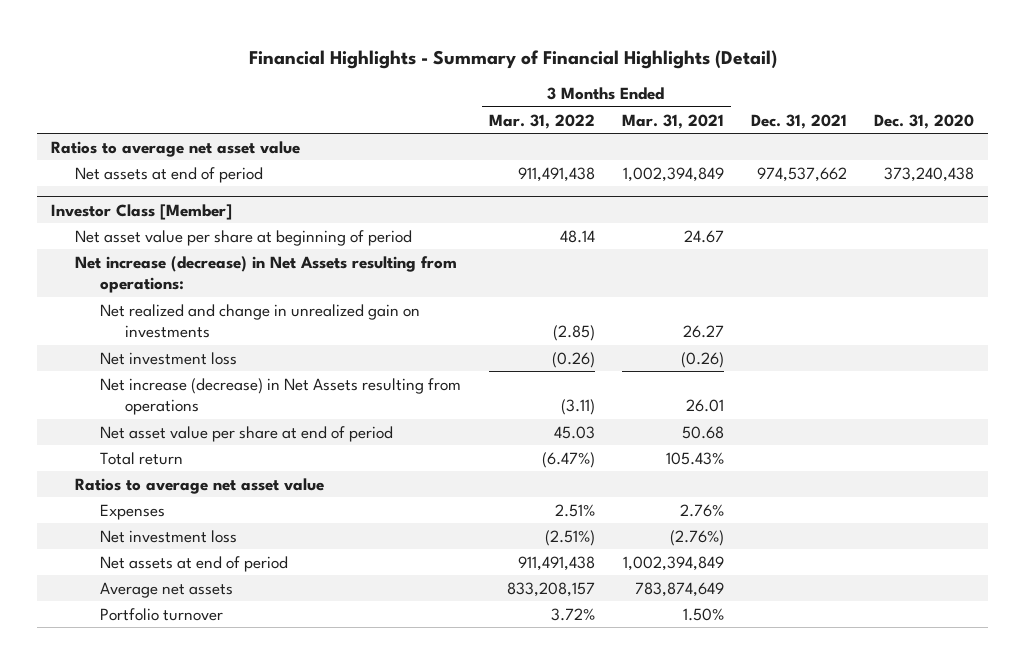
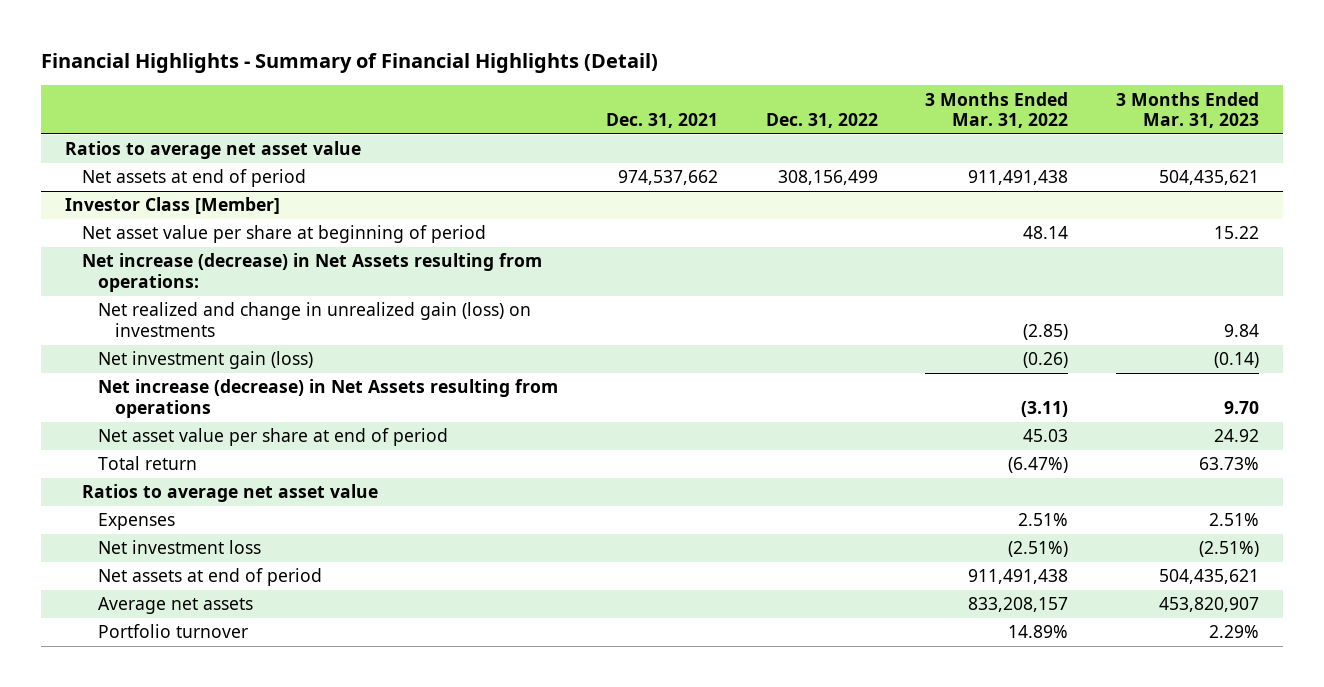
[621,113,724,129] Mar. 31, 2021 -> none
[874,113,975,129] Dec. 31, 2020 -> none
none -> [765,113,878,129] Dec. 31, 2022
none -> [1115,91,1259,129] 3 Months Ended Mar. 31, 2023
[100,303,421,339] Net realized and change in unrealized gain on investments -> [98,302,532,337] Net realized and change in unrealized gain (loss) on investments
[100,351,238,365] Net investment loss -> [98,351,314,370] Net investment gain (loss)
[550,607,595,621] 3.72% -> [1008,625,1069,639] 14.89%

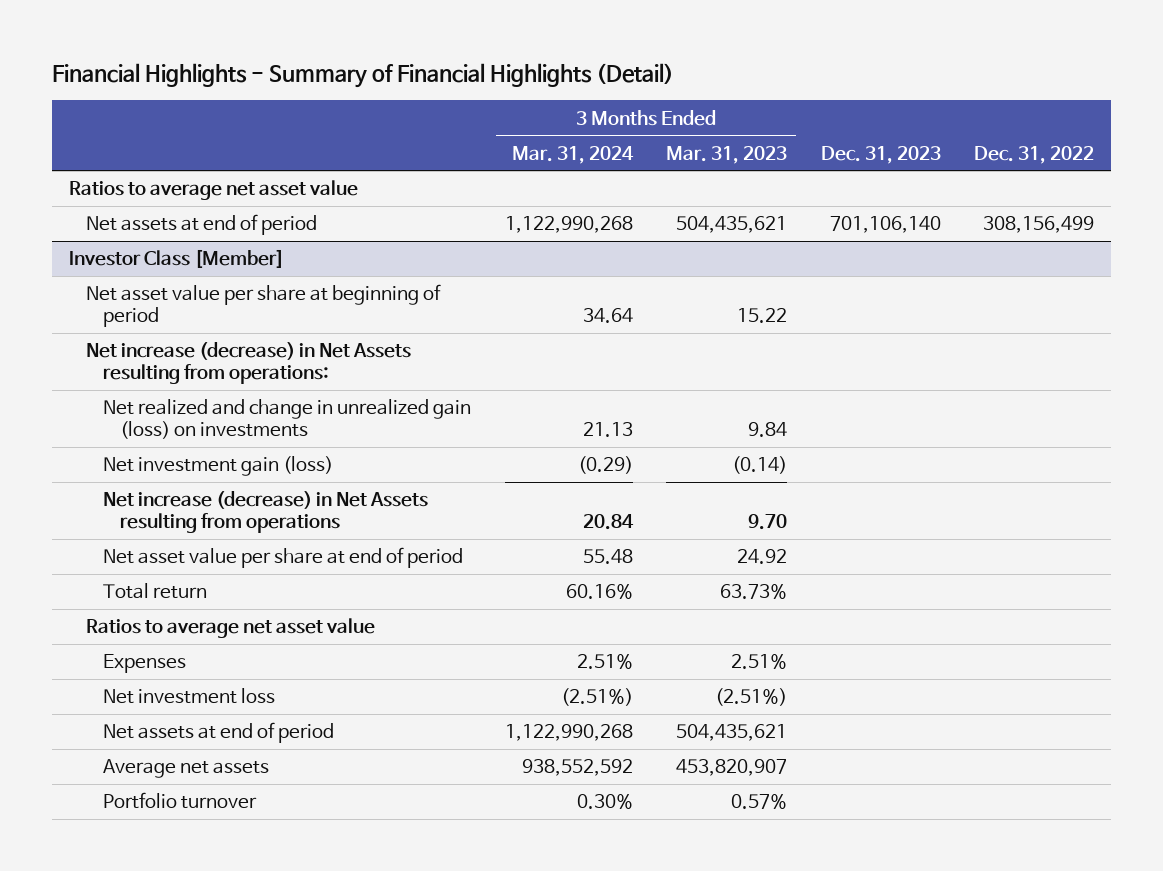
[606,113,719,129] Dec. 31, 2021 -> none
[925,91,1069,129] 3 Months Ended Mar. 31, 2022 -> none
none -> [511,145,634,164] Mar. 31, 2024
none -> [820,145,941,164] Dec. 31, 2023
[1208,625,1259,639] 2.29% -> [731,794,788,810] 0.57%

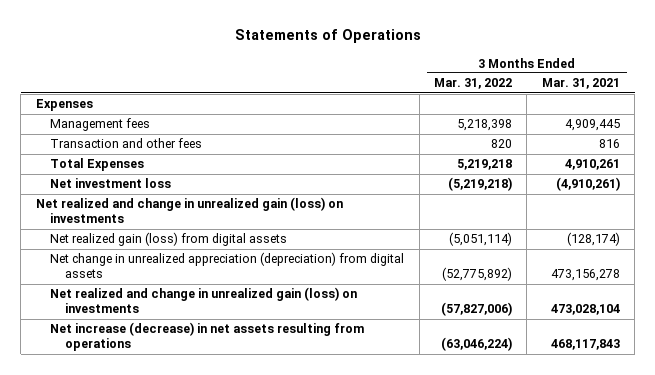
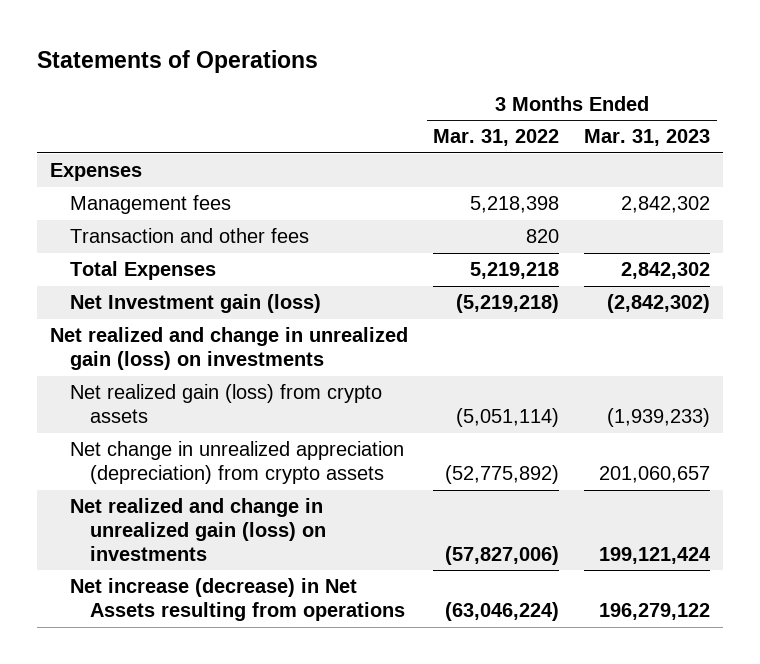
[541,78,620,90] Mar. 31, 2021 -> none
none -> [584,129,711,147] Mar. 31, 2023
[50,178,172,189] Net investment loss -> [69,294,321,314] Net Investment gain (loss)
[50,232,288,247] Net realized gain (loss) from digital assets -> [69,384,382,424] Net realized gain (loss) from crypto assets
[50,252,405,279] Net change in unrealized appreciation (depreciation) from digital assets -> [69,441,404,485] Net change in unrealized appreciation (depreciation) from crypto assets
[50,322,365,352] Net increase (decrease) in net assets resulting from operations -> [69,578,405,622] Net increase (decrease) in Net Assets resulting from operations

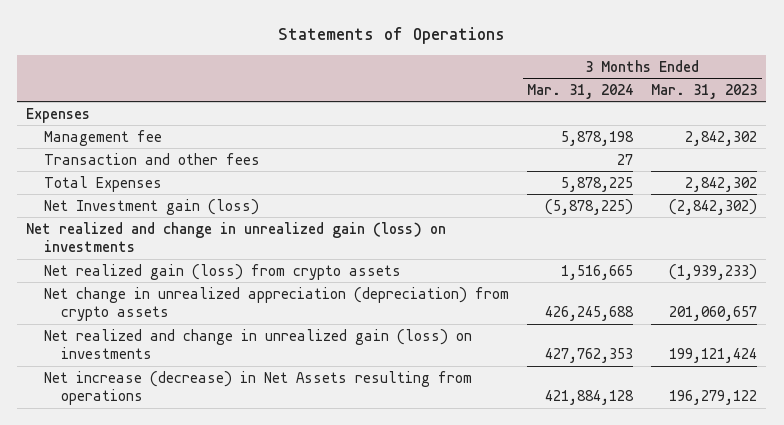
[433,129,560,147] Mar. 31, 2022 -> none
none -> [527,83,634,99] Mar. 31, 2024
[69,195,231,215] Management fees -> [43,129,162,146] Management fee

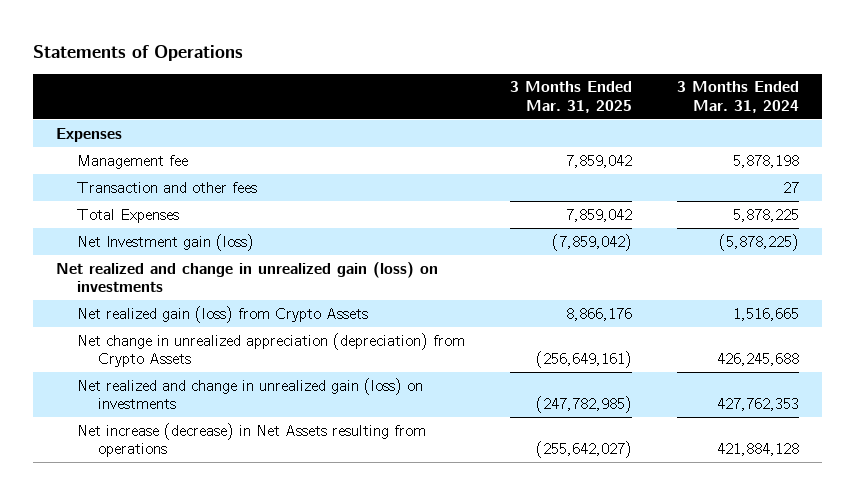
[651,83,758,99] Mar. 31, 2023 -> none
none -> [509,81,632,113] 3 Months Ended Mar. 31, 2025
[43,263,401,280] Net realized gain (loss) from crypto assets -> [76,305,368,323] Net realized gain (loss) from Crypto Assets
[43,286,509,322] Net change in unrealized appreciation (depreciation) from crypto assets -> [76,332,465,368] Net change in unrealized appreciation (depreciation) from Crypto Assets

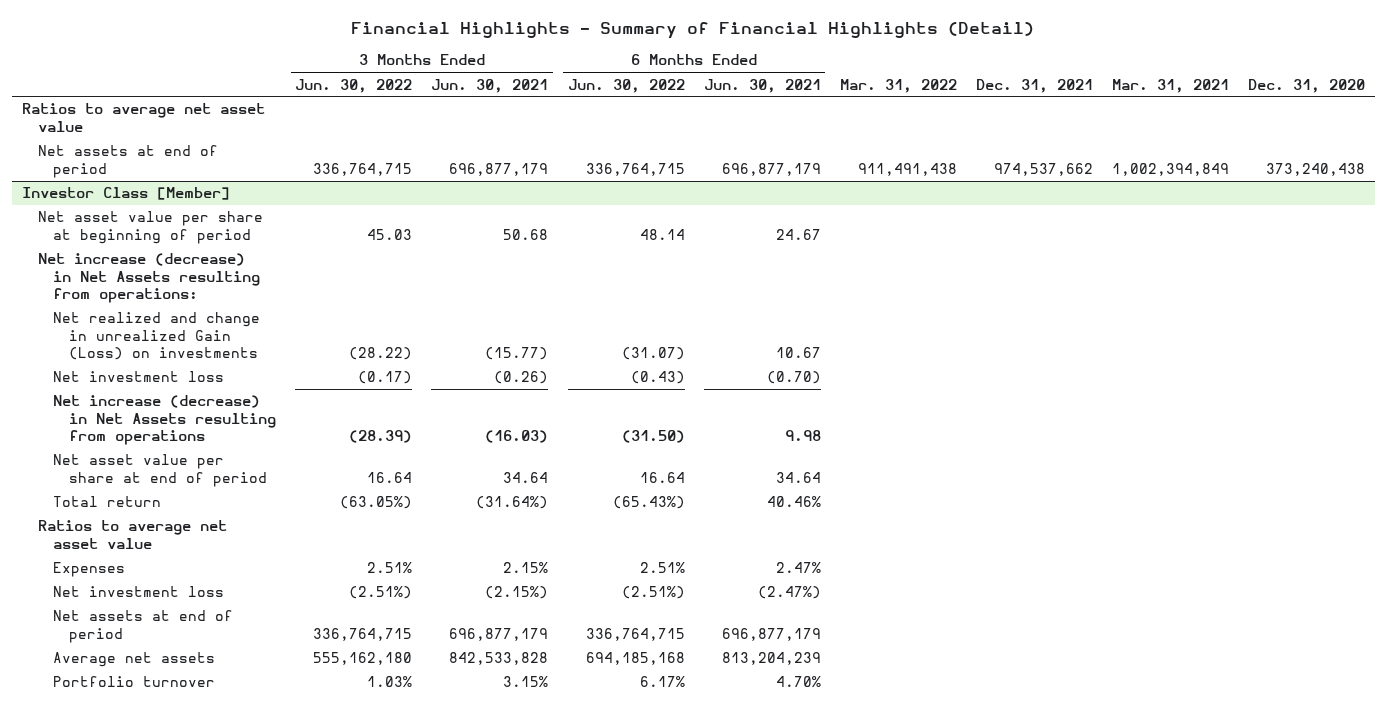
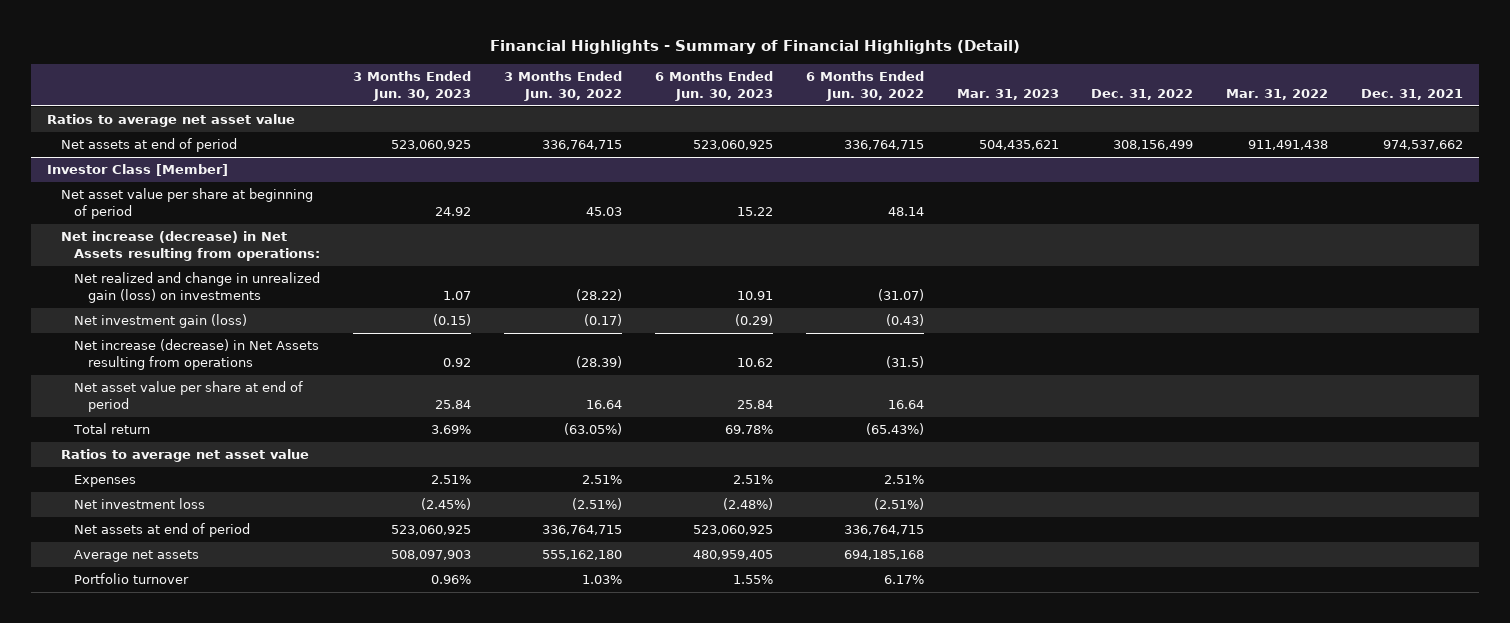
[431,78,549,93] Jun. 30, 2021 -> none
[703,78,821,93] Jun. 30, 2021 -> none
[1111,78,1229,93] Mar. 31, 2021 -> none
[1248,78,1366,93] Dec. 31, 2020 -> none
none -> [353,71,472,101] 3 Months Ended Jun. 30, 2023
none -> [654,71,773,101] 6 Months Ended Jun. 30, 2023
none -> [956,88,1059,100] Mar. 31, 2023
none -> [1091,88,1194,100] Dec. 31, 2022
[53,312,261,361] Net realized and change in unrealized Gain (Loss) on investments -> [74,272,321,304] Net realized and change in unrealized gain (loss) on investments
[53,371,225,383] Net investment loss -> [74,314,248,329] Net investment gain (loss)
[621,430,685,444] (31.50) -> [885,356,924,369] (31.5)

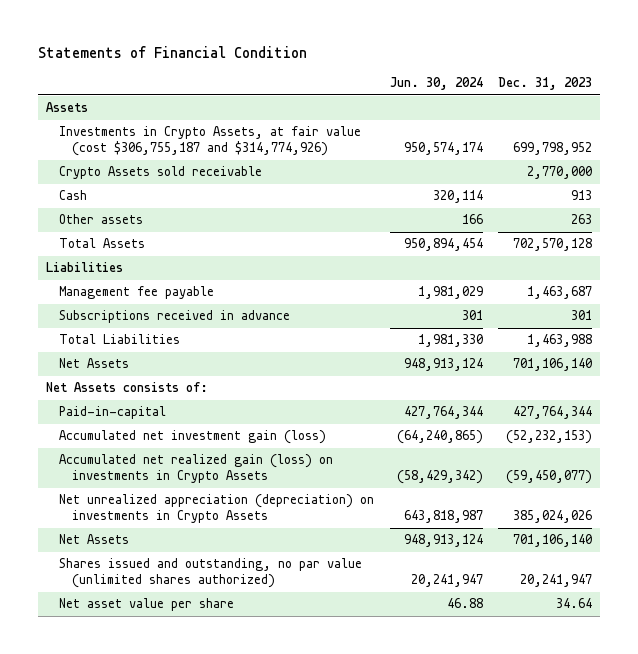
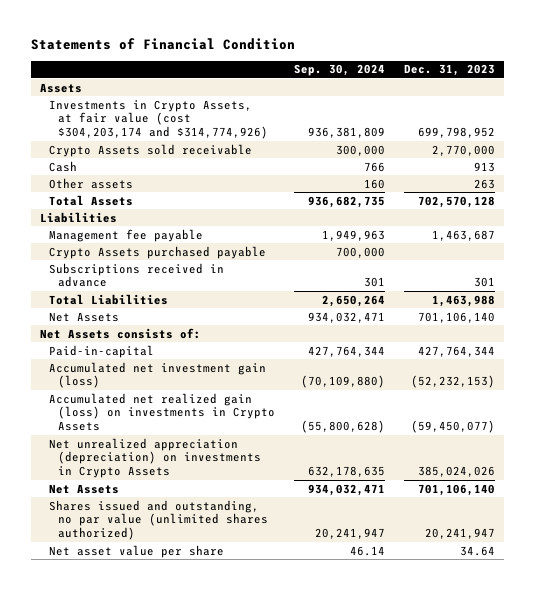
[389,77,483,91] Jun. 30, 2024 -> none
none -> [293,64,385,77] Sep. 30, 2024
[58,126,361,157] Investments in Crypto Assets, at fair value (cost $306,755,187 and $314,774,926) -> [49,99,269,140] Investments in Crypto Assets, at fair value (cost $304,203,174 and $314,774,926)
none -> [49,245,267,259] Crypto Assets purchased payable

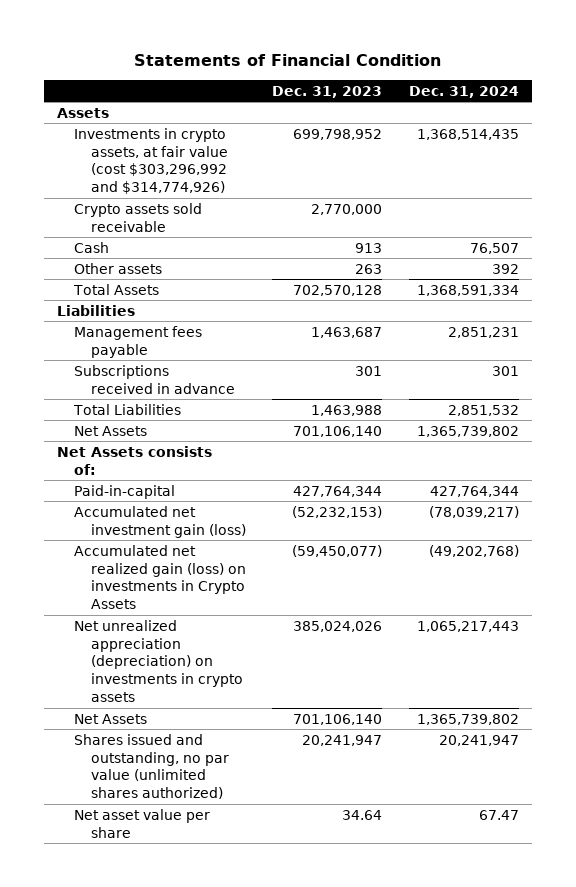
[293,64,385,77] Sep. 30, 2024 -> none
none -> [408,85,519,98] Dec. 31, 2024
[49,99,269,140] Investments in Crypto Assets, at fair value (cost $304,203,174 and $314,774,926) -> [73,127,228,195] Investments in crypto assets, at fair value (cost $303,296,992 and $314,774,926)
[49,143,253,157] Crypto Assets sold receivable -> [73,202,202,232] Crypto assets sold receivable
[49,245,267,259] Crypto Assets purchased payable -> none
[49,228,204,242] Management fee payable -> [73,325,202,358] Management fees payable
[49,437,262,479] Net unrealized appreciation (depreciation) on investments in Crypto Assets -> [73,619,243,703] Net unrealized appreciation (depreciation) on investments in crypto assets

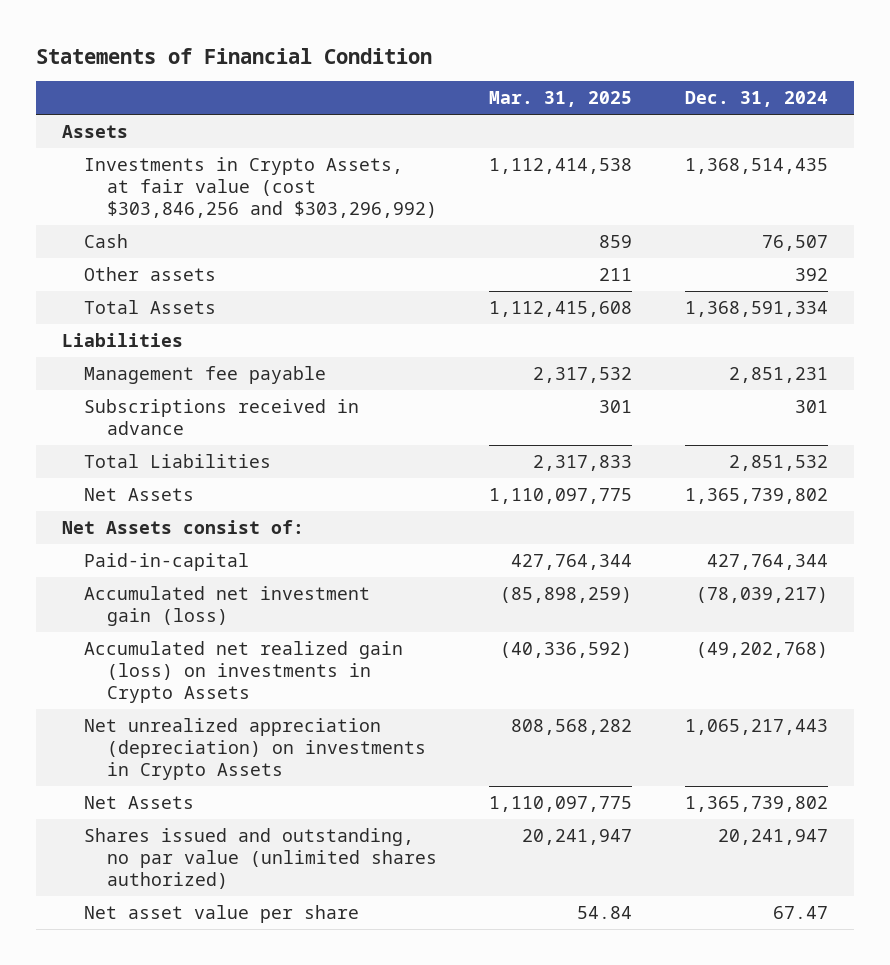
[272,85,383,98] Dec. 31, 2023 -> none
none -> [489,91,633,108] Mar. 31, 2025
[73,202,202,232] Crypto assets sold receivable -> none
[73,127,228,195] Investments in crypto assets, at fair value (cost $303,296,992 and $314,774,926) -> [84,156,437,219] Investments in Crypto Assets, at fair value (cost $303,846,256 and $303,296,992)
[73,325,202,358] Management fees payable -> [84,365,327,384] Management fee payable
[57,445,213,475] Net Assets consists of: -> [62,519,305,534] Net Assets consist of:
[73,619,243,703] Net unrealized appreciation (depreciation) on investments in crypto assets -> [84,717,426,781] Net unrealized appreciation (depreciation) on investments in Crypto Assets

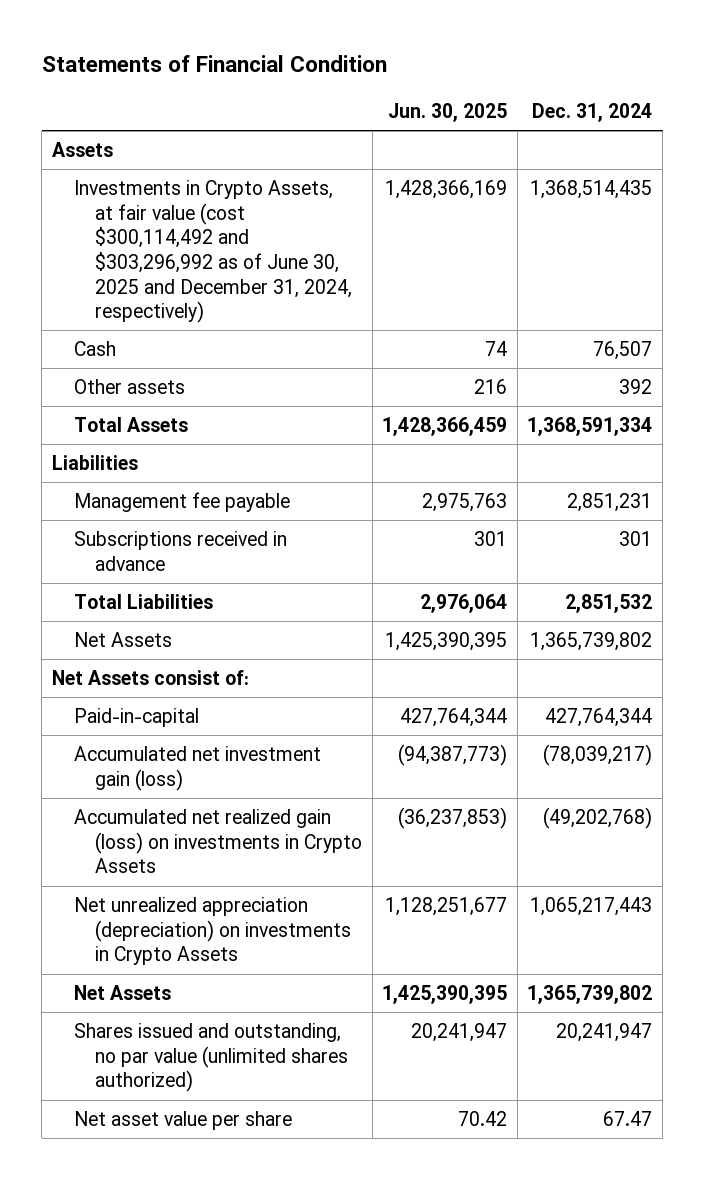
[489,91,633,108] Mar. 31, 2025 -> none
none -> [388,102,508,122] Jun. 30, 2025
[84,156,437,219] Investments in Crypto Assets, at fair value (cost $303,846,256 and $303,296,992) -> [73,180,353,324] Investments in Crypto Assets, at fair value (cost $300,114,492 and $303,296,992 as of June 30, 2025 and December 31, 2024, respectively)

